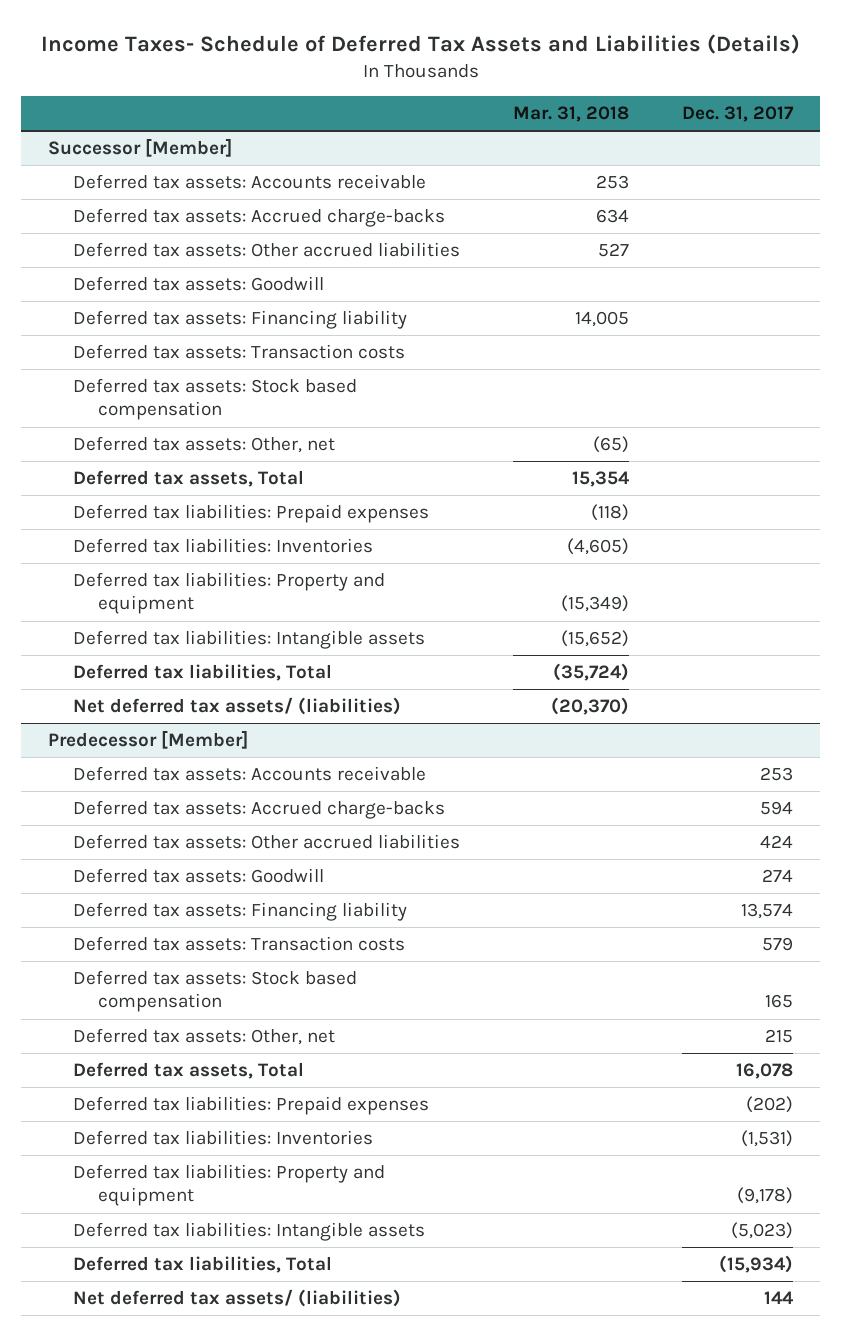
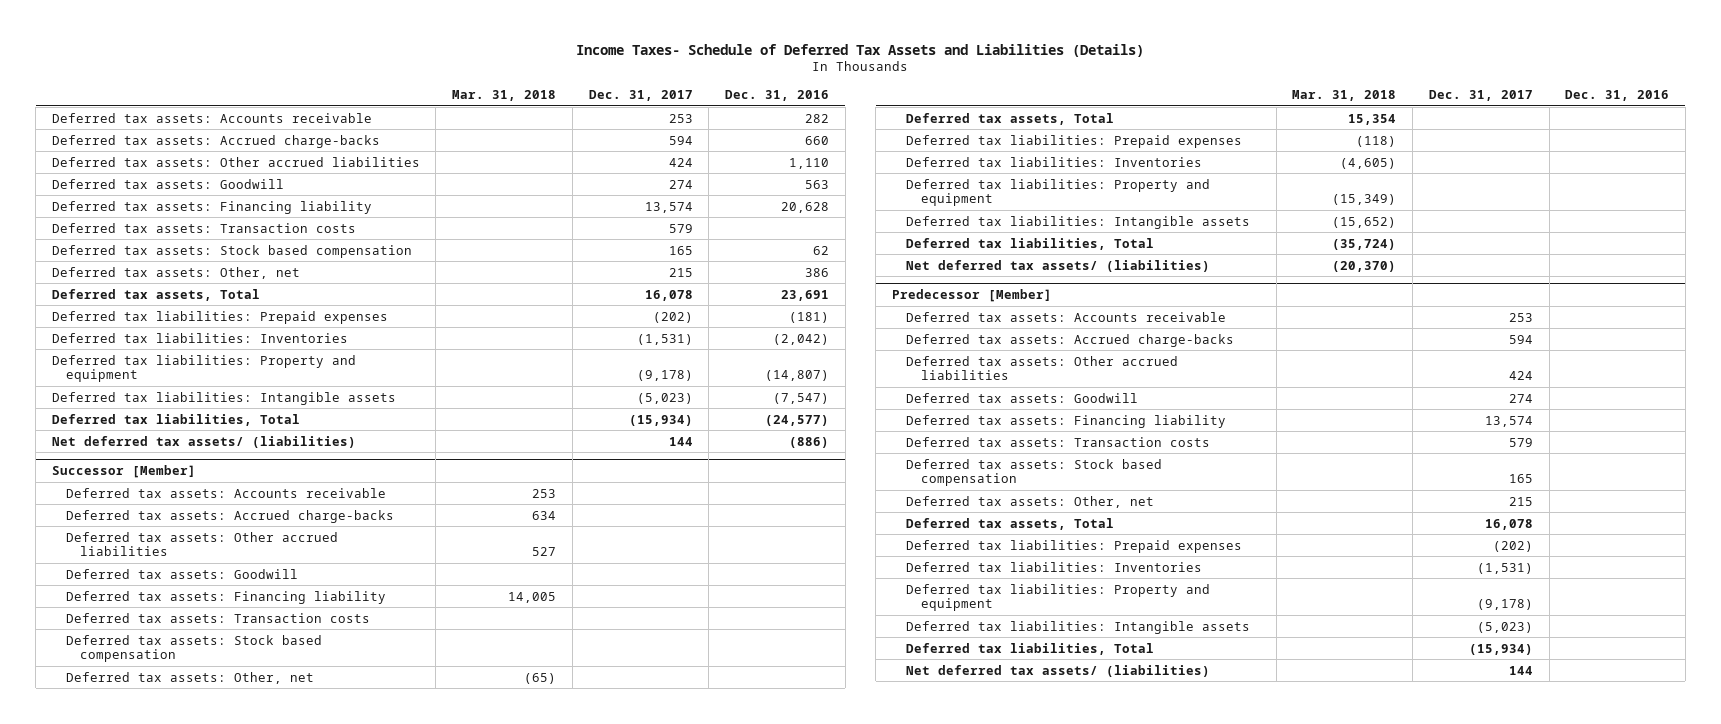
none -> [724,90,829,102] Dec. 31, 2016
none -> [51,112,372,123] Deferred tax assets: Accounts receivable
none -> [51,134,380,148] Deferred tax assets: Accrued charge-backs
none -> [51,156,420,167] Deferred tax assets: Other accrued liabilities
none -> [51,178,284,189] Deferred tax assets: Goodwill
none -> [51,200,372,214] Deferred tax assets: Financing liability
none -> [51,222,356,233] Deferred tax assets: Transaction costs
none -> [51,244,412,258] Deferred tax assets: Stock based compensation
none -> [51,266,300,279] Deferred tax assets: Other, net
none -> [51,288,260,301] Deferred tax assets, Total
none -> [51,310,388,324] Deferred tax liabilities: Prepaid expenses
none -> [51,332,348,343] Deferred tax liabilities: Inventories
none -> [51,354,356,383] Deferred tax liabilities: Property and equipment
none -> [51,391,396,405] Deferred tax liabilities: Intangible assets
none -> [51,413,300,426] Deferred tax liabilities, Total
none -> [51,435,356,448] Net deferred tax assets/ (liabilities)

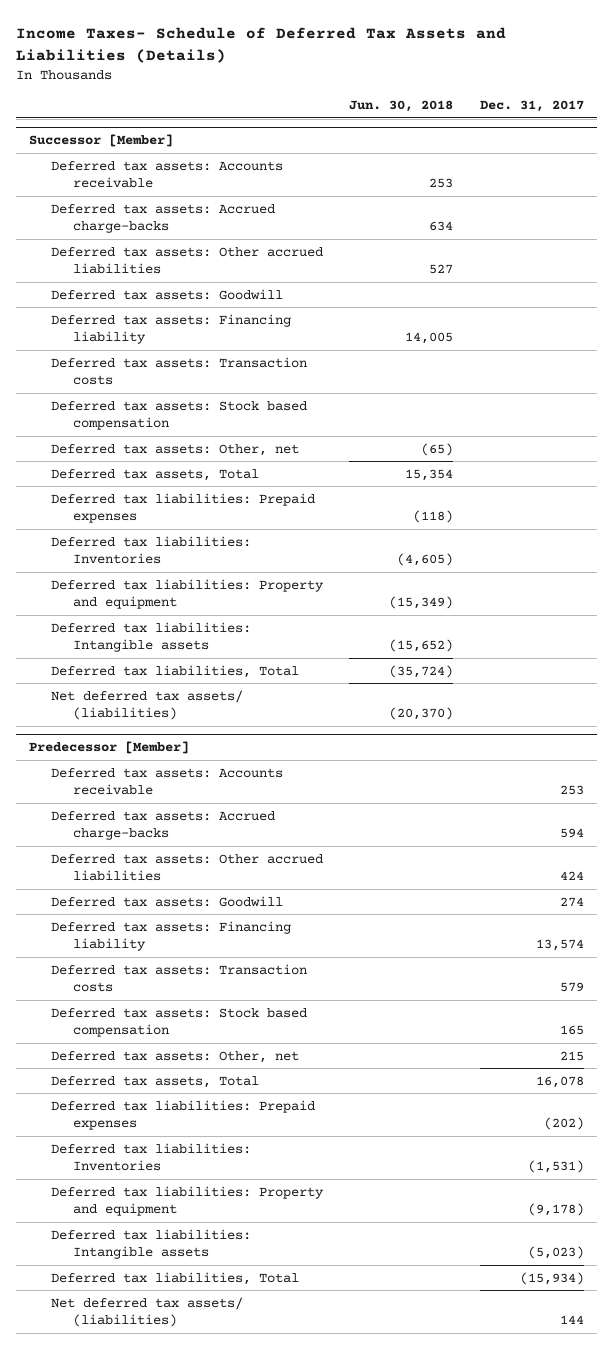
[452,90,557,102] Mar. 31, 2018 -> none
[724,90,829,102] Dec. 31, 2016 -> none
none -> [349,100,454,113] Jun. 30, 2018
[51,112,372,123] Deferred tax assets: Accounts receivable -> none
[51,134,380,148] Deferred tax assets: Accrued charge-backs -> none
[51,156,420,167] Deferred tax assets: Other accrued liabilities -> none
[51,178,284,189] Deferred tax assets: Goodwill -> none
[51,200,372,214] Deferred tax assets: Financing liability -> none
[51,222,356,233] Deferred tax assets: Transaction costs -> none
[51,244,412,258] Deferred tax assets: Stock based compensation -> none
[51,266,300,279] Deferred tax assets: Other, net -> none
[51,288,260,301] Deferred tax assets, Total -> none
[51,310,388,324] Deferred tax liabilities: Prepaid expenses -> none
[51,332,348,343] Deferred tax liabilities: Inventories -> none
[51,354,356,383] Deferred tax liabilities: Property and equipment -> none
[51,391,396,405] Deferred tax liabilities: Intangible assets -> none
[51,413,300,426] Deferred tax liabilities, Total -> none
[51,435,356,448] Net deferred tax assets/ (liabilities) -> none

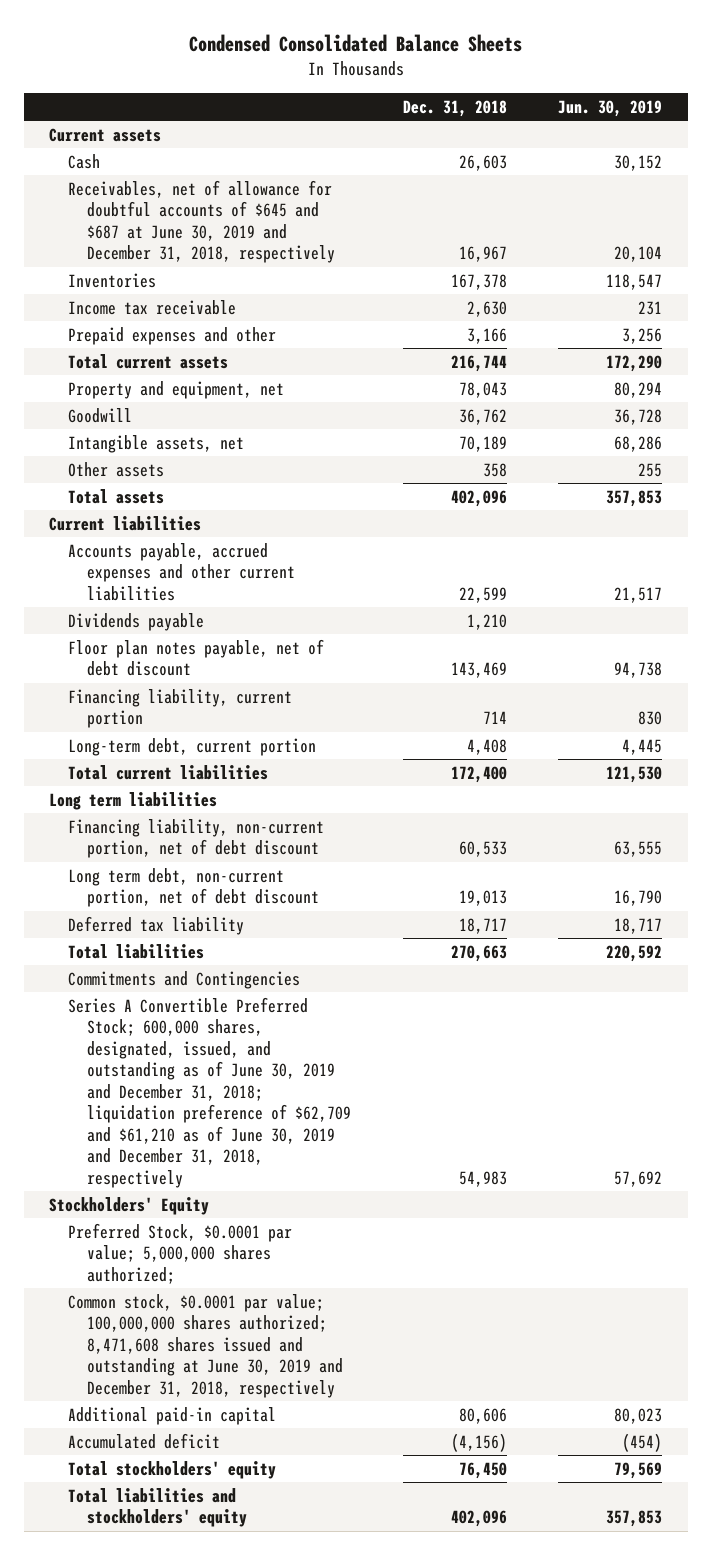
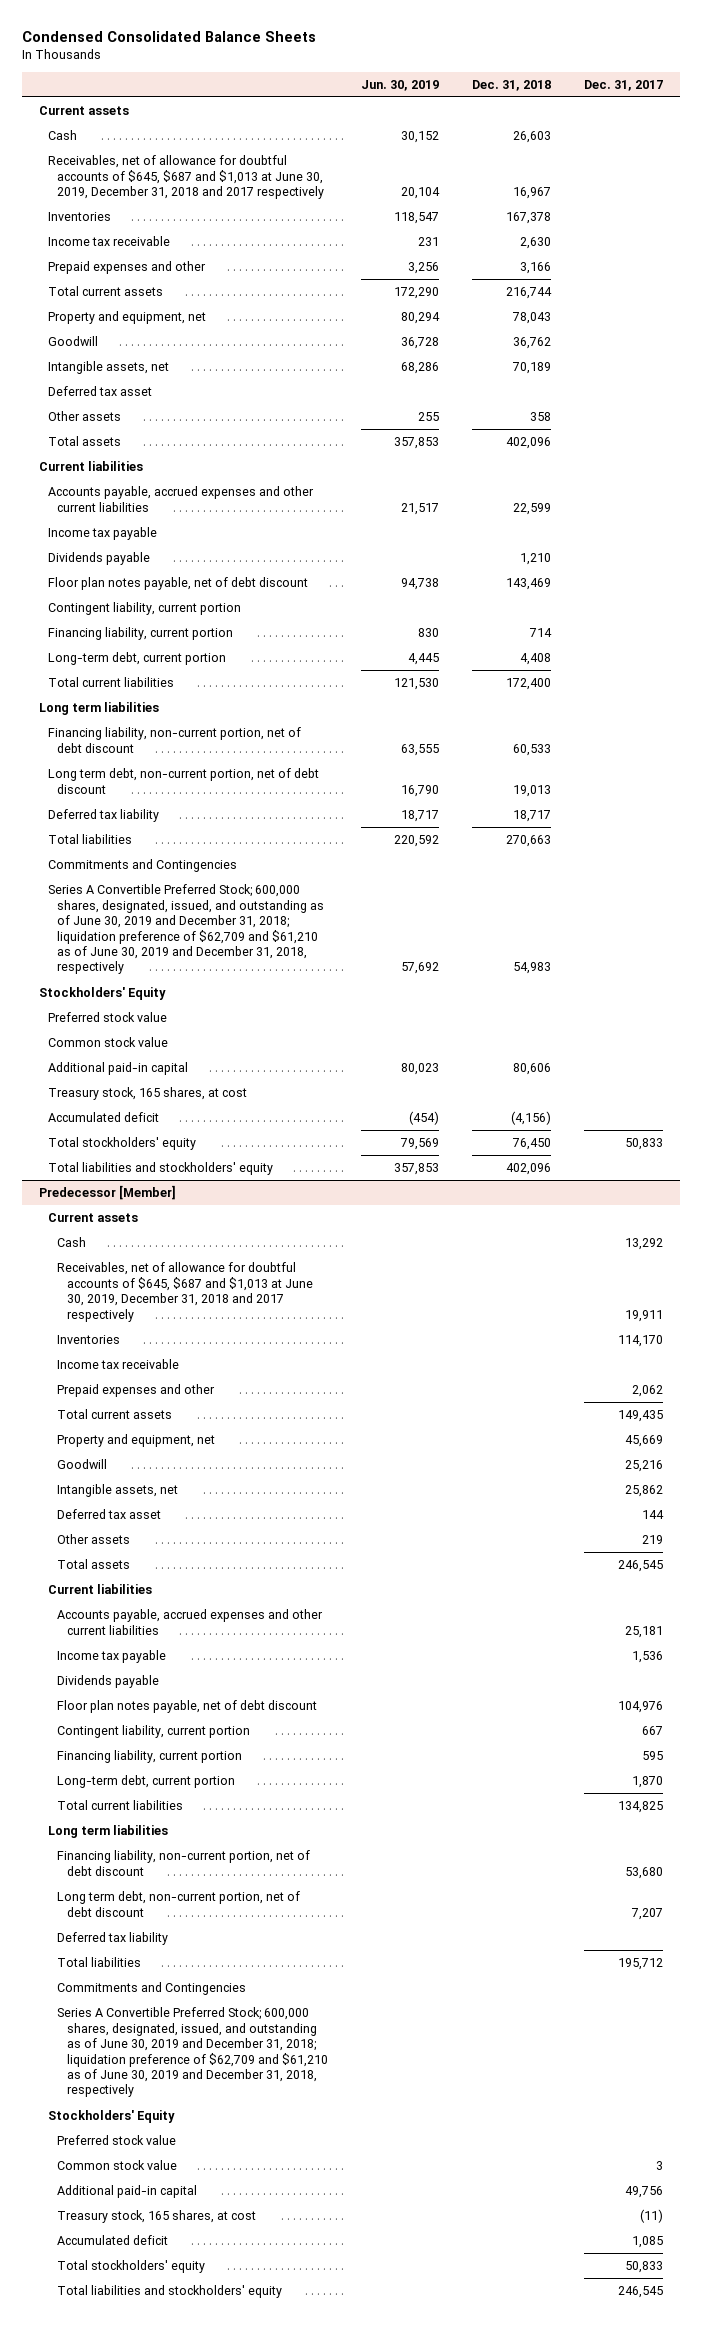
none -> [584,79,664,91] Dec. 31, 2017
[68,179,336,264] Receivables, net of allowance for doubtful accounts of $645 and $687 at June 30, 2019 and December 31, 2018, respectively -> [48,155,325,200] Receivables, net of allowance for doubtful accounts of $645, $687 and $1,013 at June 30, 2019, December 31, 2018 and 2017 respectively
none -> [48,386,153,397] Deferred tax asset
none -> [48,527,158,541] Income tax payable
none -> [48,602,242,616] Contingent liability, current portion
[68,1222,293,1284] Preferred Stock, $0.0001 par value; 5,000,000 shares authorized; -> [48,1012,168,1023] Preferred stock value
[68,1293,344,1398] Common stock, $0.0001 par value; 100,000,000 shares authorized; 8,471,608 shares issued and outstanding at June 30, 2019 and December 31, 2018, respectively -> [48,1037,169,1048] Common stock value
none -> [48,1087,248,1101] Treasury stock, 165 shares, at cost
none -> [39,1185,177,1201] Predecessor [Member]
none -> [48,1213,139,1223] Current assets
none -> [57,1237,87,1248] Cash
none -> [57,1262,313,1322] Receivables, net of allowance for doubtful accounts of $645, $687 and $1,013 at June 30, 2019, December 31, 2018 and 2017 respectively
none -> [57,1335,121,1345] Inventories
none -> [57,1359,180,1370] Income tax receivable
none -> [57,1384,216,1398] Prepaid expenses and other
none -> [57,1409,173,1420] Total current assets
none -> [57,1434,216,1448] Property and equipment, net
none -> [57,1459,108,1470] Goodwill
none -> [57,1484,179,1498] Intangible assets, net
none -> [57,1509,162,1520] Deferred tax asset
none -> [57,1534,131,1545] Other assets
none -> [57,1559,131,1570] Total assets
none -> [48,1584,153,1595] Current liabilities
none -> [57,1609,324,1635] Accounts payable, accrued expenses and other current liabilities
none -> [57,1650,167,1664] Income tax payable
none -> [57,1675,160,1689] Dividends payable
none -> [57,1700,318,1714] Floor plan notes payable, net of debt discount
none -> [57,1725,251,1739] Contingent liability, current portion
none -> [57,1750,243,1764] Financing liability, current portion
none -> [57,1775,236,1789] Long-term debt, current portion
none -> [57,1800,184,1811] Total current liabilities
none -> [48,1825,169,1839] Long term liabilities
none -> [57,1850,311,1876] Financing liability, non-current portion, net of debt discount
none -> [57,1891,301,1917] Long term debt, non-current portion, net of debt discount
none -> [57,1932,169,1946] Deferred tax liability
none -> [57,1957,142,1968] Total liabilities
none -> [57,1982,247,1996] Commitments and Contingencies
none -> [57,2007,328,2098] Series A Convertible Preferred Stock; 600,000 shares, designated, issued, and outstanding as of June 30, 2019 and December 31, 2018; liquidation preference of $62,709 and $61,210 as of June 30, 2019 and December 31, 2018, respectively
none -> [48,2110,176,2124] Stockholders' Equity
none -> [57,2135,177,2146] Preferred stock value
none -> [57,2160,178,2171] Common stock value
none -> [57,2185,198,2199] Additional paid-in capital
none -> [57,2210,257,2224] Treasury stock, 165 shares, at cost
none -> [57,2235,169,2246] Accumulated deficit
none -> [57,2260,206,2274] Total stockholders' equity
none -> [57,2285,283,2299] Total liabilities and stockholders' equity

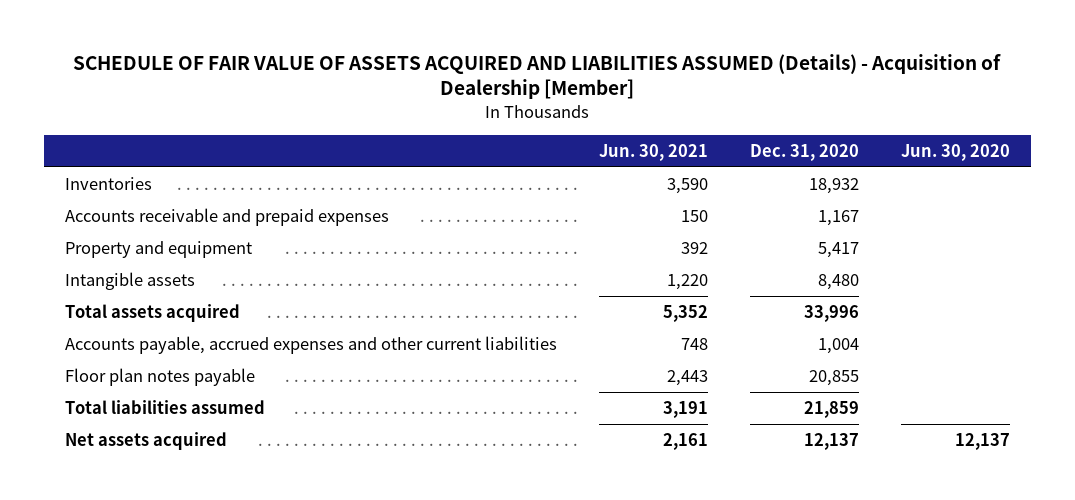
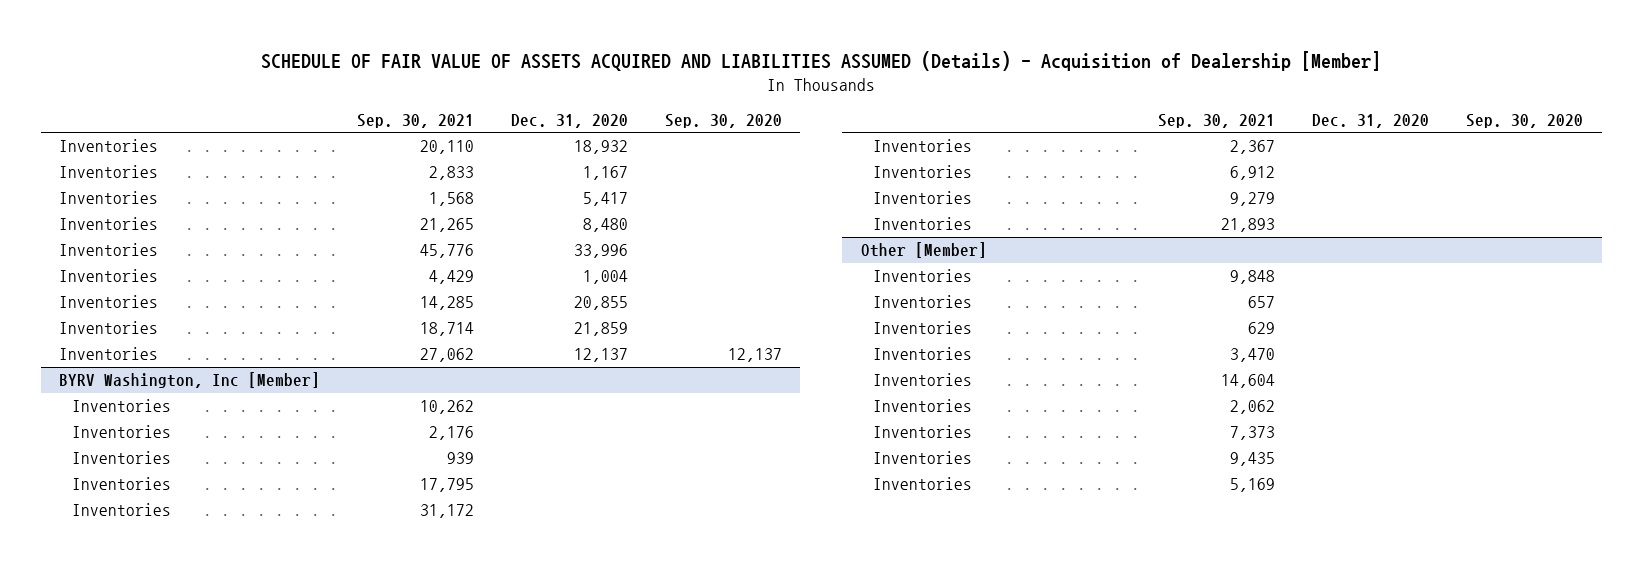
[598,143,708,161] Jun. 30, 2021 -> none
[900,143,1010,161] Jun. 30, 2020 -> none
none -> [356,113,474,128] Sep. 30, 2021
none -> [664,113,782,128] Sep. 30, 2020
[64,208,389,227] Accounts receivable and prepaid expenses -> [58,165,158,179] Inventories
[64,241,252,259] Property and equipment -> [58,191,158,205] Inventories
[64,272,195,291] Intangible assets -> [58,217,158,231] Inventories
[64,304,240,323] Total assets acquired -> [58,243,158,257] Inventories
[64,336,557,355] Accounts payable, accrued expenses and other current liabilities -> [58,269,158,283] Inventories
[64,368,255,387] Floor plan notes payable -> [58,295,158,309] Inventories
[64,400,265,415] Total liabilities assumed -> [58,321,158,335] Inventories
[64,432,227,451] Net assets acquired -> [58,347,158,361] Inventories
none -> [58,372,320,389] BYRV Washington, Inc [Member]
none -> [71,399,171,413] Inventories
none -> [71,425,171,439] Inventories
none -> [71,451,171,465] Inventories
none -> [71,477,171,491] Inventories
none -> [71,503,171,517] Inventories
none -> [873,139,973,153] Inventories
none -> [873,165,973,179] Inventories
none -> [873,191,973,205] Inventories
none -> [873,217,973,231] Inventories
none -> [860,242,987,259] Other [Member]
none -> [873,269,973,283] Inventories
none -> [873,295,973,309] Inventories
none -> [873,321,973,335] Inventories
none -> [873,347,973,361] Inventories
none -> [873,373,973,387] Inventories
none -> [873,399,973,413] Inventories
none -> [873,425,973,439] Inventories
none -> [873,451,973,465] Inventories
none -> [873,477,973,491] Inventories

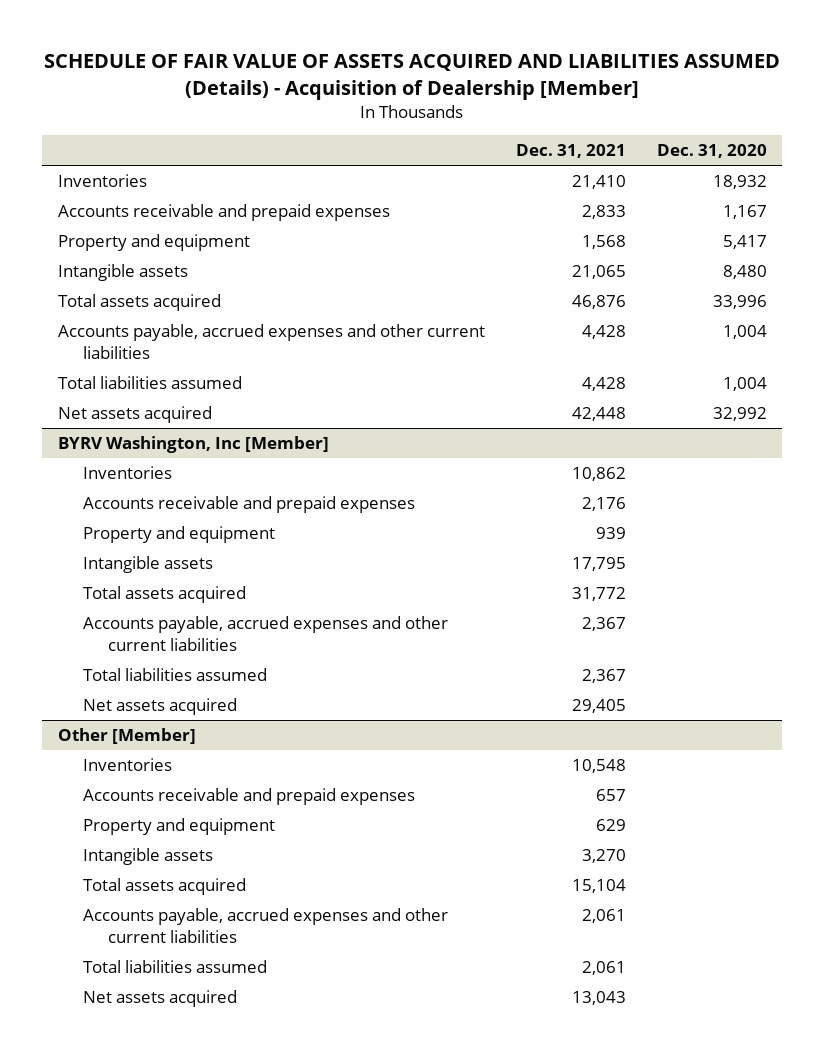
[356,113,474,128] Sep. 30, 2021 -> none
[664,113,782,128] Sep. 30, 2020 -> none
none -> [515,144,626,159] Dec. 31, 2021
[58,295,158,309] Inventories -> none
[58,321,158,335] Inventories -> none
[58,347,158,361] Inventories -> none
[58,165,158,179] Inventories -> [57,204,390,222] Accounts receivable and prepaid expenses
[58,191,158,205] Inventories -> [57,234,250,252] Property and equipment
[58,217,158,231] Inventories -> [57,264,188,282] Intangible assets
[58,243,158,257] Inventories -> [57,294,221,312] Total assets acquired
[58,269,158,283] Inventories -> [57,324,485,360] Accounts payable, accrued expenses and other current liabilities
none -> [57,376,242,390] Total liabilities assumed
none -> [57,406,212,424] Net assets acquired
[873,165,973,179] Inventories -> none
[71,425,171,439] Inventories -> [82,496,415,514] Accounts receivable and prepaid expenses
[71,451,171,465] Inventories -> [82,526,275,544] Property and equipment
[71,477,171,491] Inventories -> [82,556,213,574] Intangible assets
[71,503,171,517] Inventories -> [82,586,246,604] Total assets acquired
[873,139,973,153] Inventories -> [82,616,448,652] Accounts payable, accrued expenses and other current liabilities
[873,191,973,205] Inventories -> [82,668,267,682] Total liabilities assumed
[873,217,973,231] Inventories -> [82,698,237,716] Net assets acquired
[873,425,973,439] Inventories -> none
[873,295,973,309] Inventories -> [82,788,415,806] Accounts receivable and prepaid expenses
[873,321,973,335] Inventories -> [82,818,275,836] Property and equipment
[873,347,973,361] Inventories -> [82,848,213,866] Intangible assets
[873,373,973,387] Inventories -> [82,878,246,896] Total assets acquired
[873,399,973,413] Inventories -> [82,908,448,944] Accounts payable, accrued expenses and other current liabilities
[873,451,973,465] Inventories -> [82,960,267,974] Total liabilities assumed
[873,477,973,491] Inventories -> [82,990,237,1008] Net assets acquired

